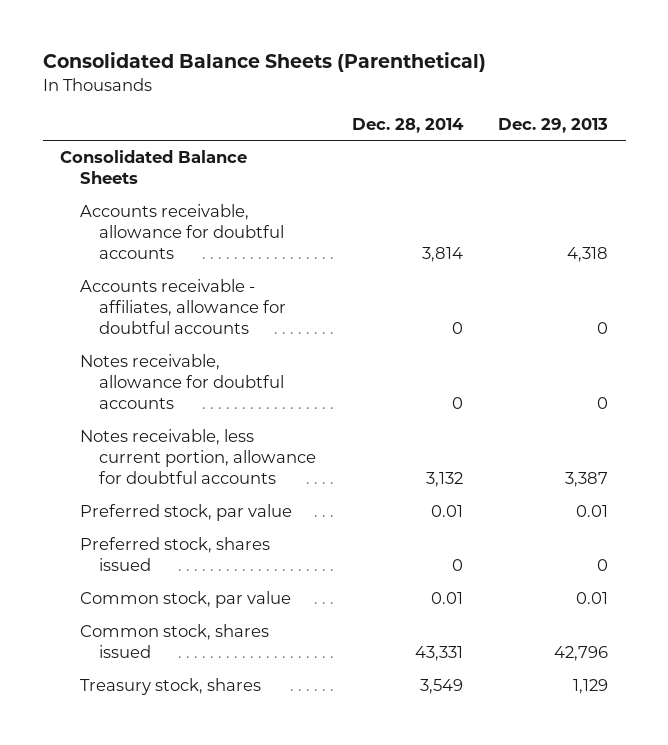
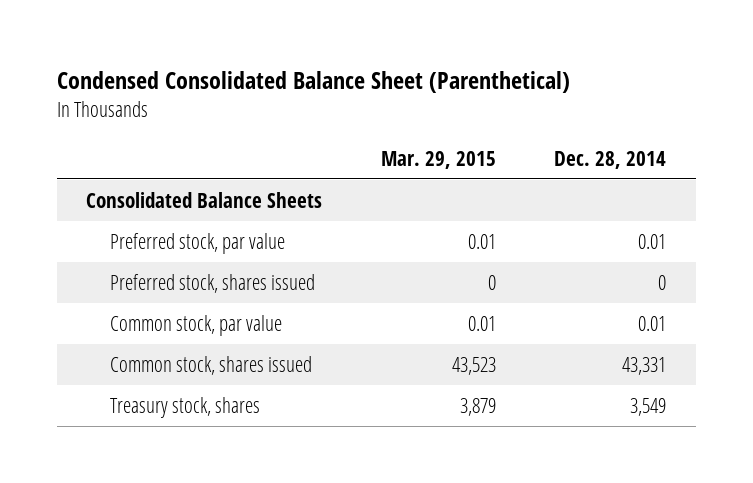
[42,52,486,73] Consolidated Balance Sheets (Parenthetical) -> [57,71,571,94] Condensed Consolidated Balance Sheet (Parenthetical)
[498,117,609,133] Dec. 29, 2013 -> none
none -> [380,150,496,169] Mar. 29, 2015
[79,204,285,260] Accounts receivable, allowance for doubtful accounts -> none
[79,279,287,335] Accounts receivable - affiliates, allowance for doubtful accounts -> none
[79,354,285,410] Notes receivable, allowance for doubtful accounts -> none
[79,429,317,485] Notes receivable, less current portion, allowance for doubtful accounts -> none

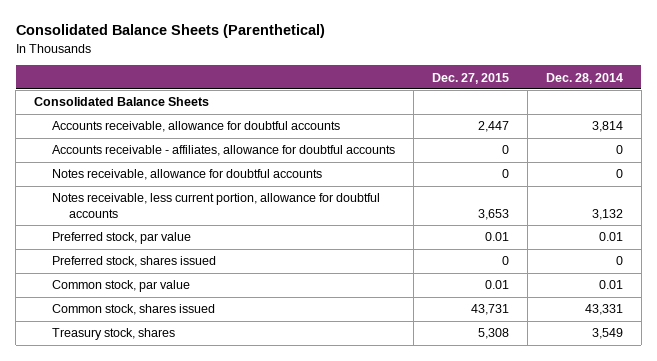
[57,71,571,94] Condensed Consolidated Balance Sheet (Parenthetical) -> [15,24,325,39] Consolidated Balance Sheets (Parenthetical)
[380,150,496,169] Mar. 29, 2015 -> none
none -> [431,72,509,84] Dec. 27, 2015
none -> [51,121,340,133] Accounts receivable, allowance for doubtful accounts
none -> [51,145,395,157] Accounts receivable - affiliates, allowance for doubtful accounts
none -> [51,169,322,181] Notes receivable, allowance for doubtful accounts
none -> [51,193,380,218] Notes receivable, less current portion, allowance for doubtful accounts

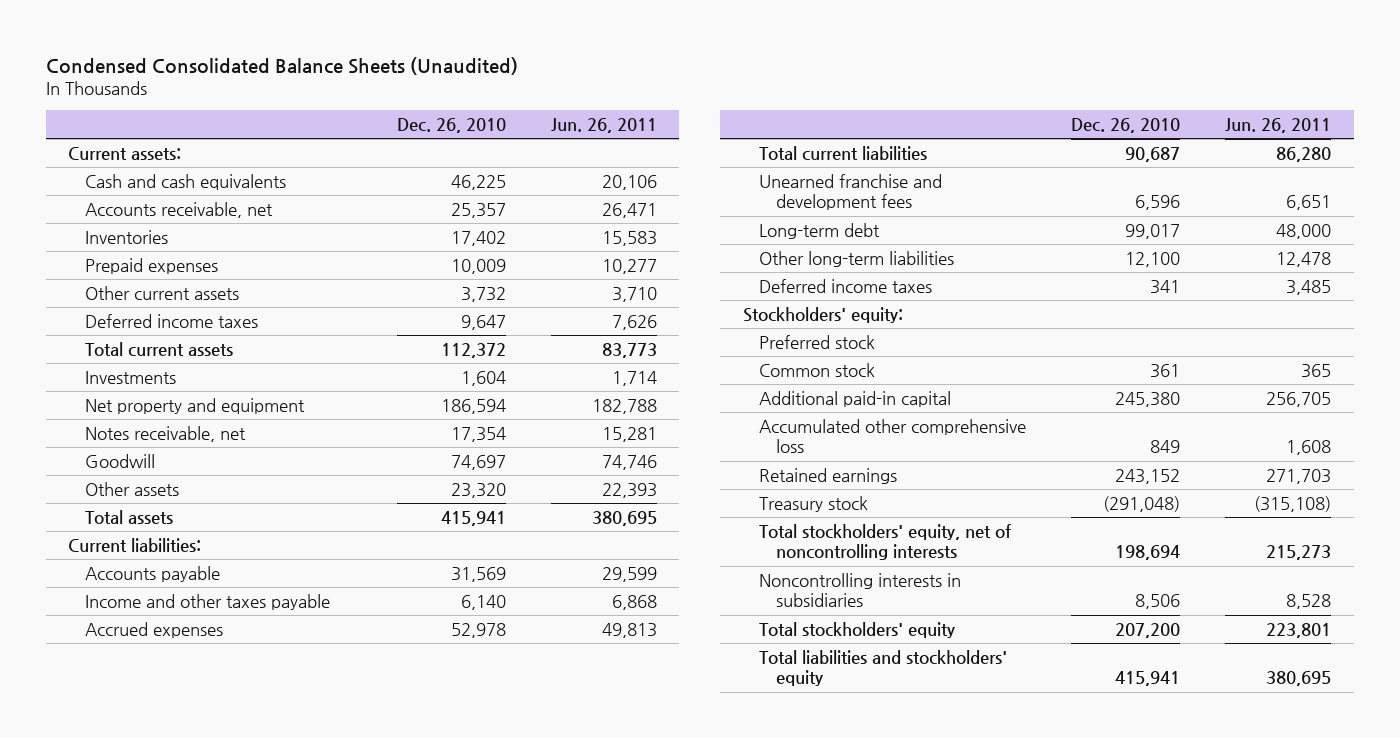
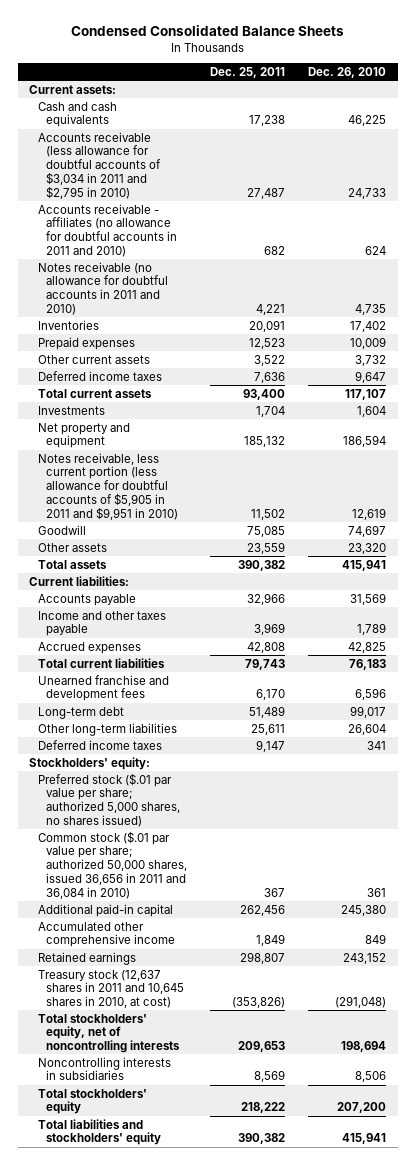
[45,56,518,75] Condensed Consolidated Balance Sheets (Unaudited) -> [70,24,344,36] Condensed Consolidated Balance Sheets
[550,118,657,134] Jun. 26, 2011 -> none
none -> [210,67,286,79] Dec. 25, 2011
[84,201,273,218] Accounts receivable, net -> none
none -> [37,131,162,199] Accounts receivable (less allowance for doubtful accounts of $3,034 in 2011 and $2,795 in 2010)
none -> [37,203,178,257] Accounts receivable - affiliates (no allowance for doubtful accounts in 2011 and 2010)
none -> [37,261,169,315] Notes receivable (no allowance for doubtful accounts in 2011 and 2010)
[440,342,506,358] 112,372 -> [345,388,387,400] 117,107
[84,425,246,442] Notes receivable, net -> none
none -> [37,452,179,520] Notes receivable, less current portion (less allowance for doubtful accounts of $5,905 in 2011 and $9,951 in 2010)
[460,594,506,610] 6,140 -> [357,623,387,636] 1,789
[450,622,506,638] 52,978 -> [348,641,387,653] 42,825
[1125,146,1181,162] 90,687 -> [349,658,387,670] 76,183
[1125,251,1181,267] 12,100 -> [348,723,387,735] 26,604
[759,334,876,349] Preferred stock -> [37,772,181,827] Preferred stock ($.01 par value per share; authorized 5,000 shares, no shares issued)
[759,362,876,377] Common stock -> [37,830,188,899] Common stock ($.01 par value per share; authorized 50,000 shares, issued 36,656 in 2011 and 36,084 in 2010)
[759,418,1027,454] Accumulated other comprehensive loss -> [37,921,176,948] Accumulated other comprehensive income
[759,495,869,512] Treasury stock -> [37,969,185,1009] Treasury stock (12,637 shares in 2011 and 10,645 shares in 2010, at cost)

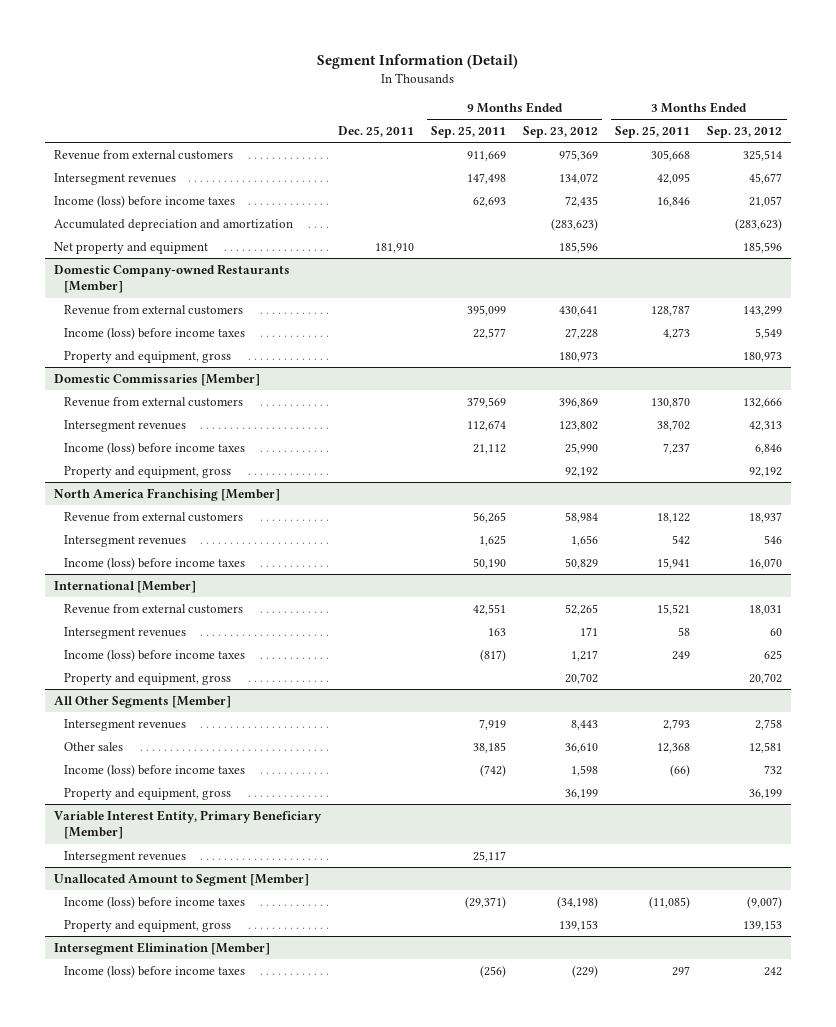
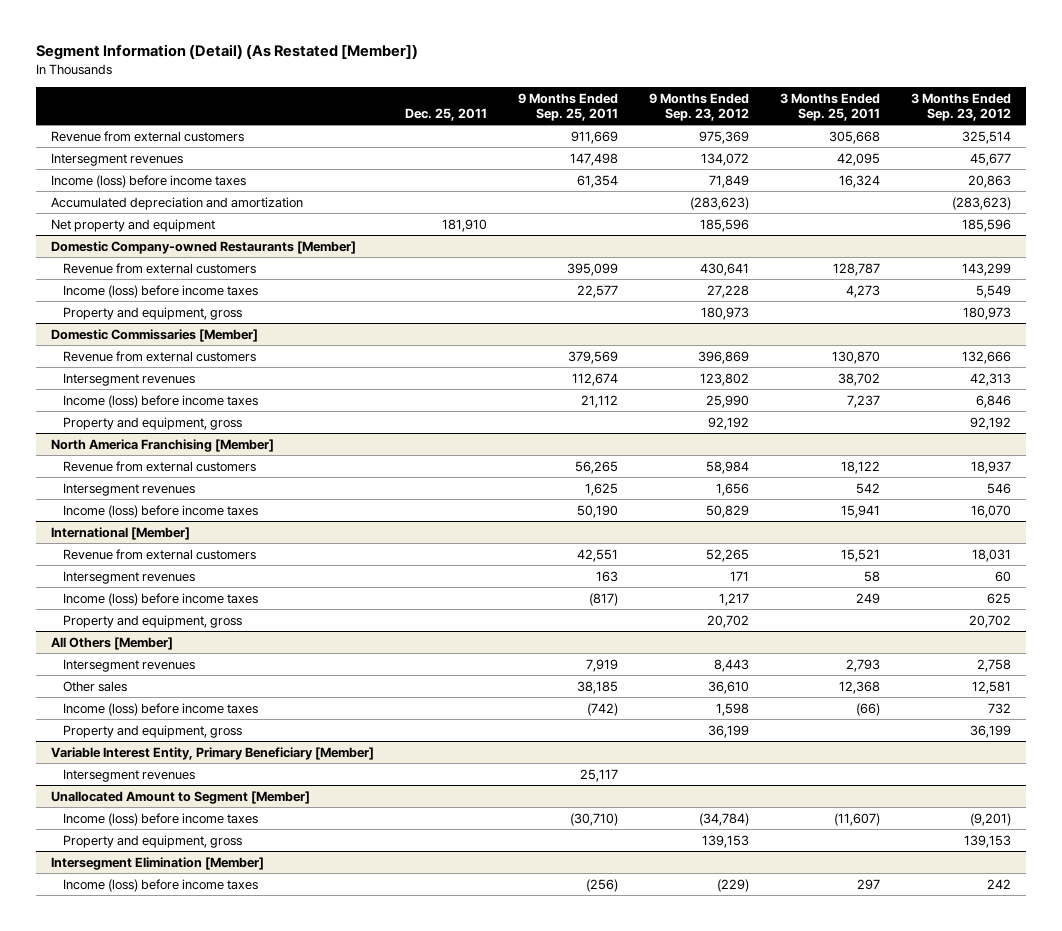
[317,54,519,70] Segment Information (Detail) -> [35,44,418,61] Segment Information (Detail) (As Restated [Member])
[473,196,507,207] 62,693 -> [576,174,618,188] 61,354
[565,195,599,207] 72,435 -> [708,174,749,188] 71,849
[657,196,691,207] 16,846 -> [838,174,880,188] 16,324
[749,195,783,207] 21,057 -> [967,174,1011,188] 20,863
[53,695,231,708] All Other Segments [Member] -> [51,636,174,650] All Others [Member]
[465,895,507,909] (29,371) -> [569,812,618,826] (30,710)
[557,895,599,909] (34,198) -> [698,812,749,826] (34,784)
[649,895,691,909] (11,085) -> [833,812,880,826] (11,607)
[747,895,783,909] (9,007) -> [969,812,1011,826] (9,201)

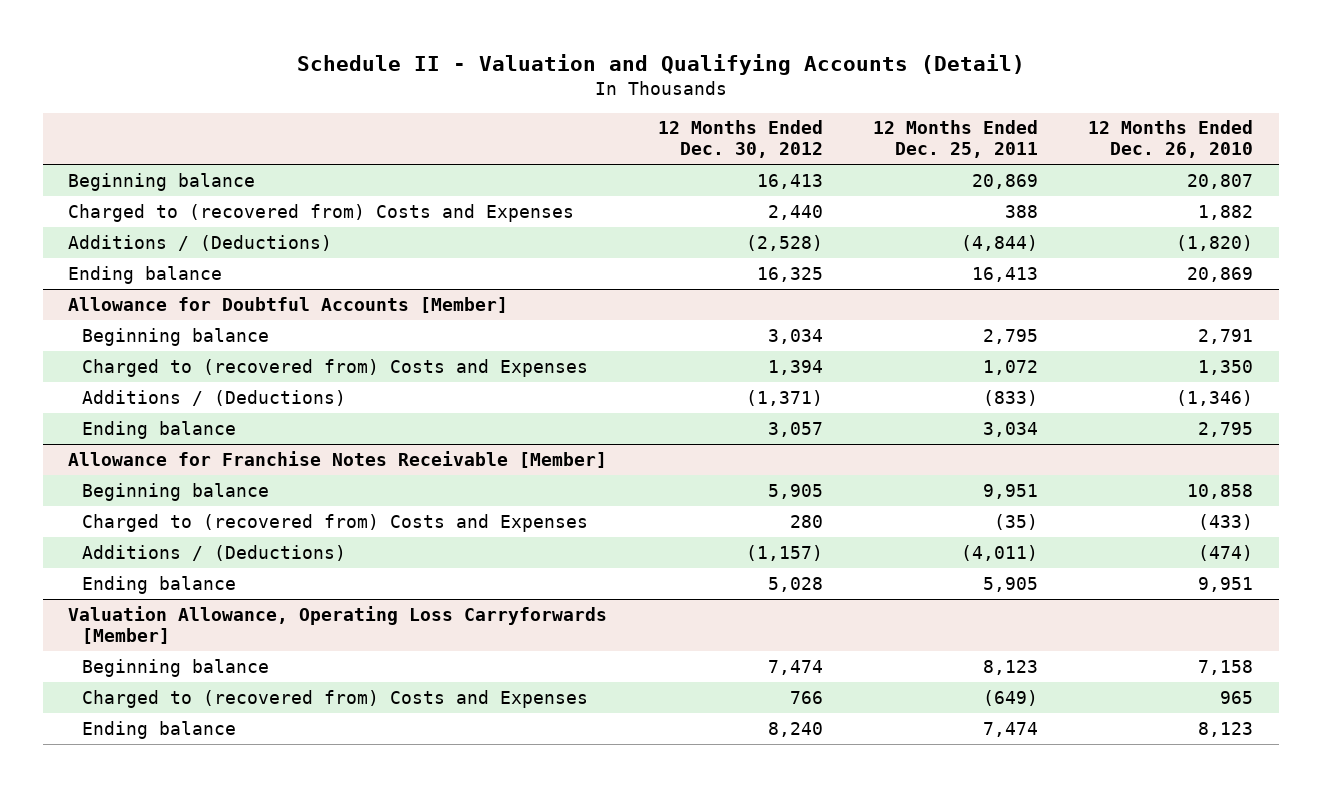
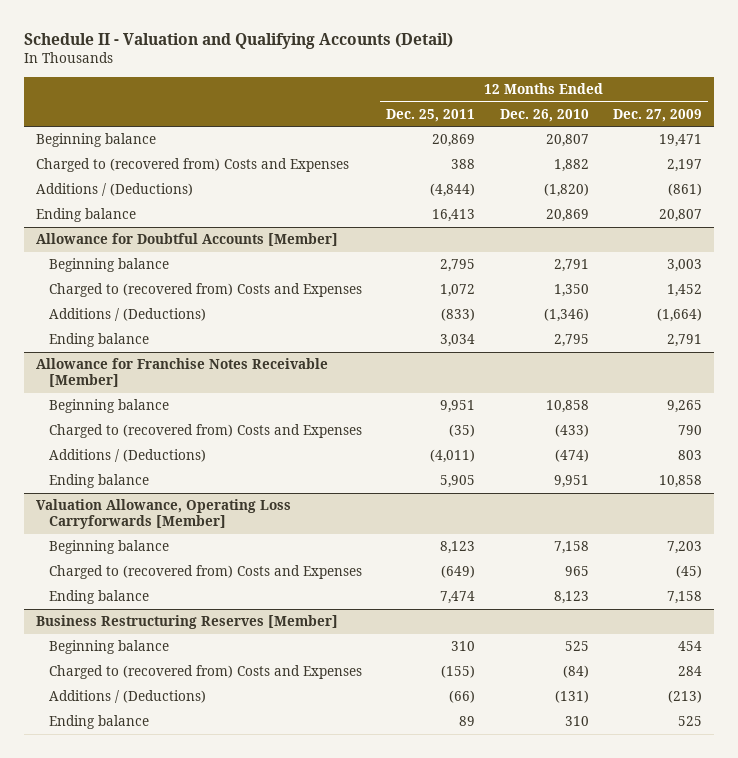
[657,120,823,159] 12 Months Ended Dec. 30, 2012 -> none
none -> [613,108,703,122] Dec. 27, 2009
none -> [36,615,339,630] Business Restructuring Reserves [Member]
none -> [48,640,169,655] Beginning balance
none -> [48,665,362,680] Charged to (recovered from) Costs and Expenses
none -> [48,690,206,704] Additions / (Deductions)
none -> [48,715,149,730] Ending balance

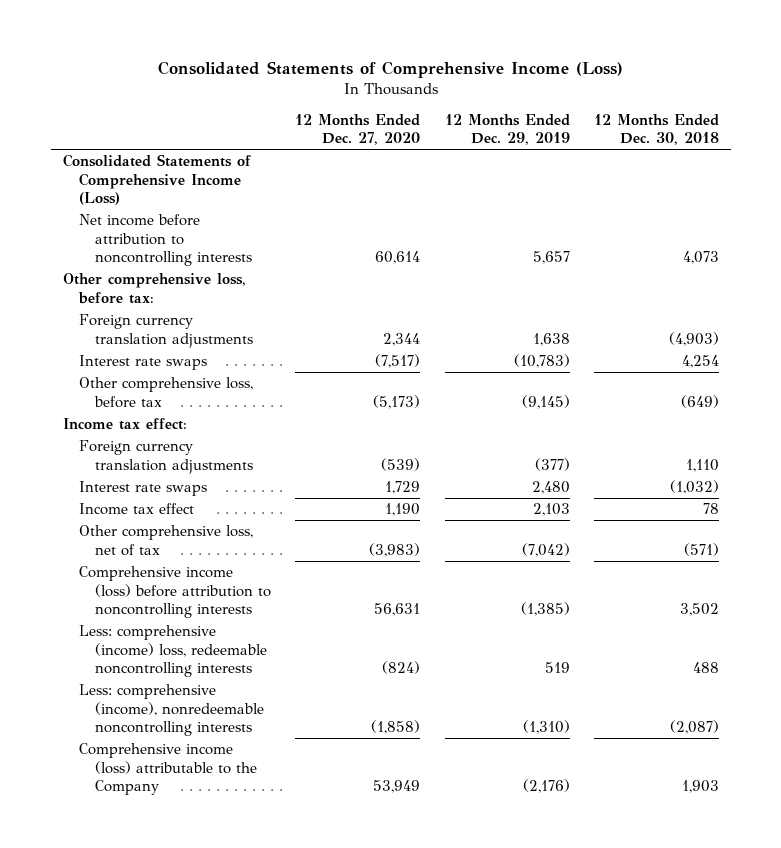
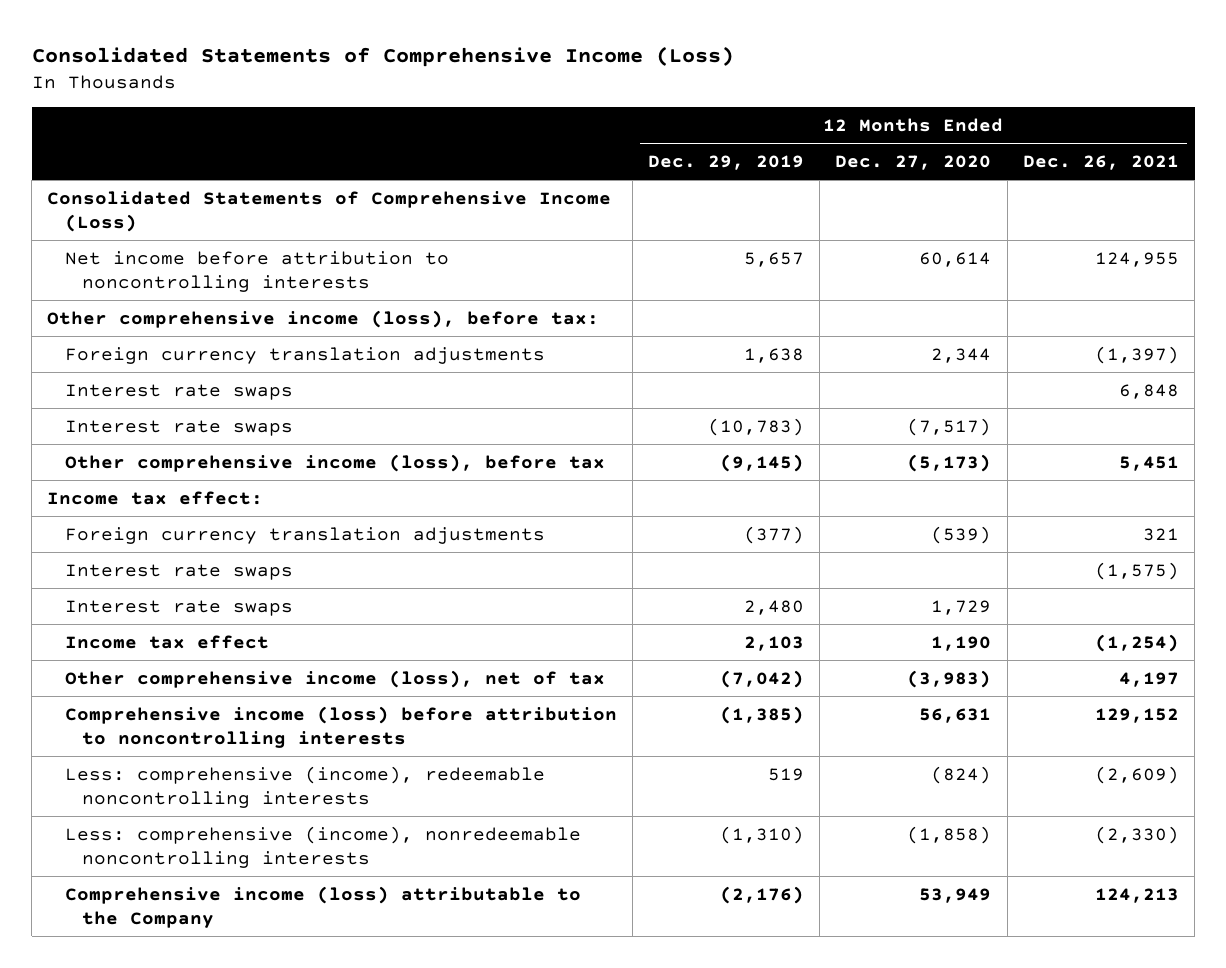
[593,113,719,146] 12 Months Ended Dec. 30, 2018 -> none
none -> [1022,154,1179,170] Dec. 26, 2021
[62,273,246,304] Other comprehensive loss, before tax: -> [47,309,600,328] Other comprehensive income (loss), before tax:
none -> [64,383,293,400] Interest rate swaps
[78,377,253,408] Other comprehensive loss, before tax -> [64,453,605,472] Other comprehensive income (loss), before tax
none -> [64,563,293,580] Interest rate swaps
[78,525,253,556] Other comprehensive loss, net of tax -> [64,669,605,688] Other comprehensive income (loss), net of tax
[78,625,268,677] Less: comprehensive (income) loss, redeemable noncontrolling interests -> [64,765,545,808] Less: comprehensive (income), redeemable noncontrolling interests

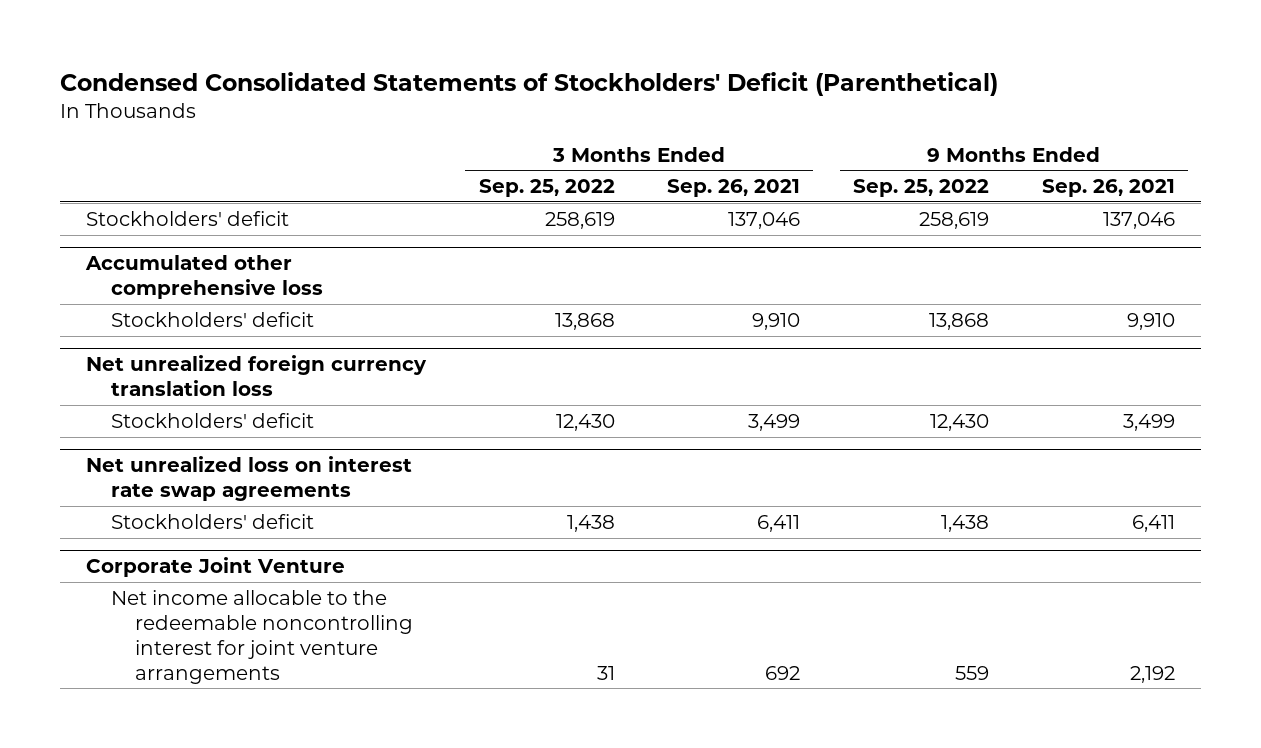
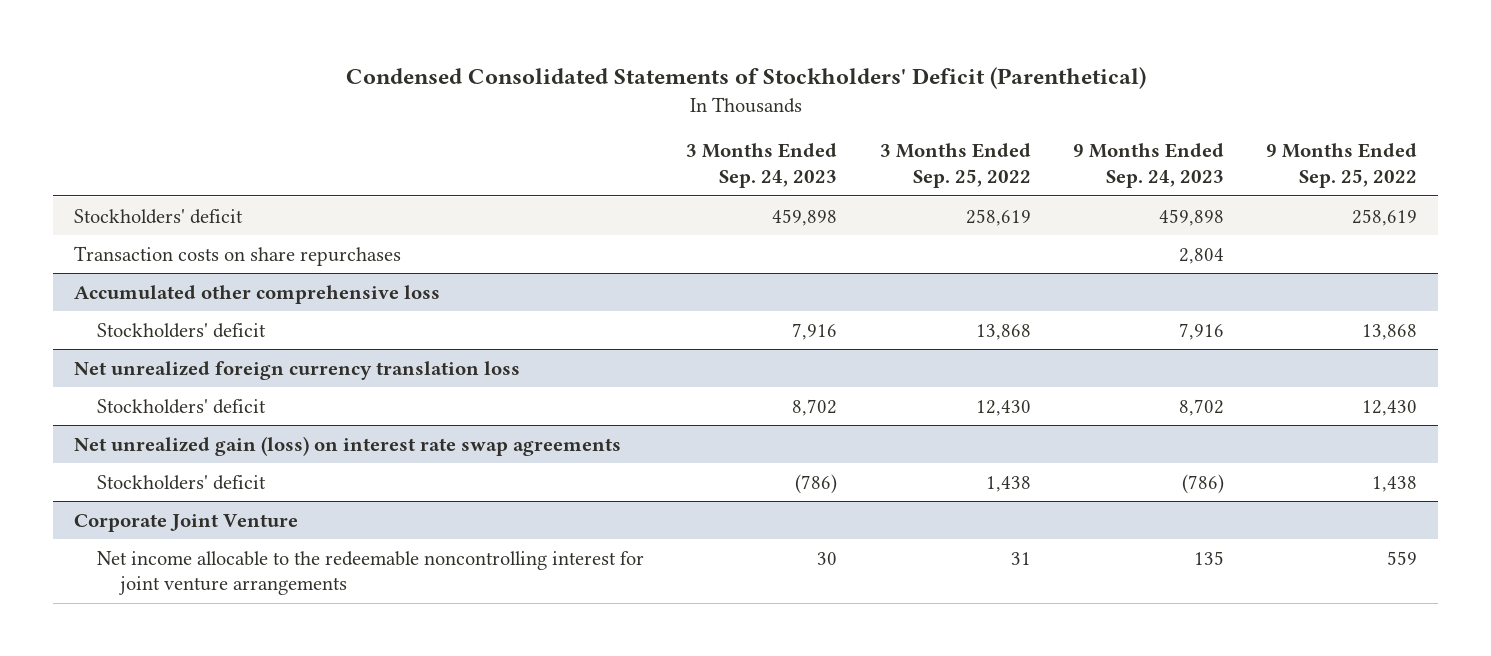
[667,179,801,198] Sep. 26, 2021 -> none
[1041,179,1175,198] Sep. 26, 2021 -> none
none -> [686,143,838,189] 3 Months Ended Sep. 24, 2023
none -> [1072,143,1224,189] 9 Months Ended Sep. 24, 2023
none -> [73,245,401,266] Transaction costs on share repurchases
[86,456,413,502] Net unrealized loss on interest rate swap agreements -> [73,435,621,456] Net unrealized gain (loss) on interest rate swap agreements

